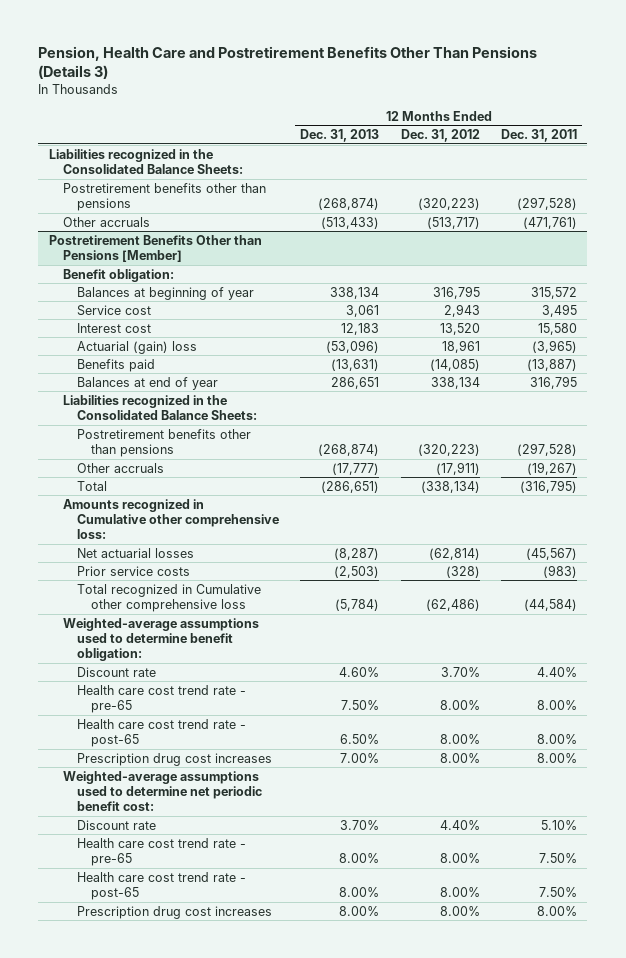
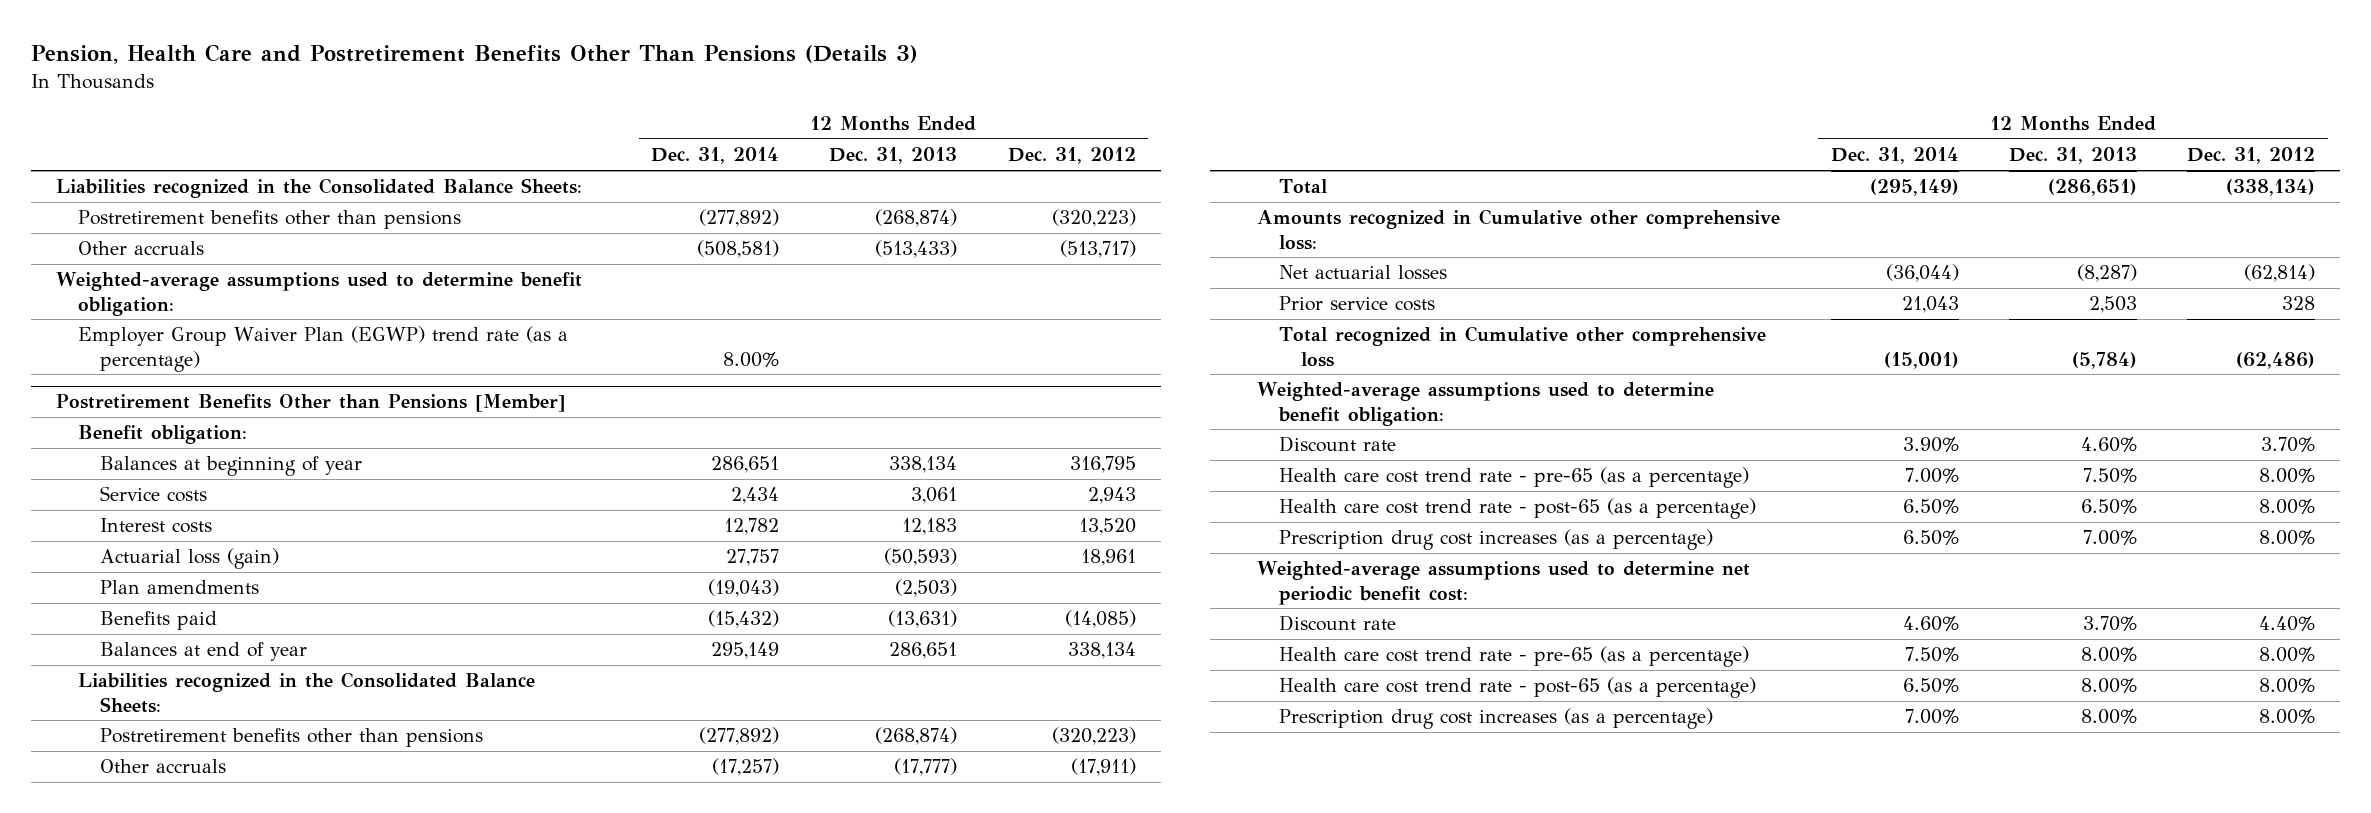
[500,128,577,142] Dec. 31, 2011 -> none
none -> [651,147,780,165] Dec. 31, 2014
none -> [55,272,582,316] Weighted-average assumptions used to determine benefit obligation:
none -> [77,326,568,372] Employer Group Waiver Plan (EGWP) trend rate (as a percentage)
[77,304,152,316] Service cost -> [99,486,207,503] Service costs
[77,322,152,333] Interest cost -> [99,518,212,534] Interest costs
[77,340,198,354] Actuarial (gain) loss -> [99,548,279,570] Actuarial loss (gain)
[326,339,380,353] (53,096) -> [884,548,958,567] (50,593)
none -> [99,580,259,595] Plan amendments
[334,565,380,578] (2,503) -> [2088,296,2137,314] 2,503
[445,565,480,578] (328) -> [2282,296,2316,311] 328
[77,684,247,713] Health care cost trend rate - pre-65 -> [1279,467,1750,489] Health care cost trend rate - pre-65 (as a percentage)
[77,718,247,747] Health care cost trend rate - post-65 -> [1279,498,1757,520] Health care cost trend rate - post-65 (as a percentage)
[77,752,273,766] Prescription drug cost increases -> [1279,529,1714,551] Prescription drug cost increases (as a percentage)
[77,837,247,866] Health care cost trend rate - pre-65 -> [1279,646,1750,668] Health care cost trend rate - pre-65 (as a percentage)
[77,871,247,900] Health care cost trend rate - post-65 -> [1279,677,1757,699] Health care cost trend rate - post-65 (as a percentage)
[77,905,273,919] Prescription drug cost increases -> [1279,708,1714,730] Prescription drug cost increases (as a percentage)

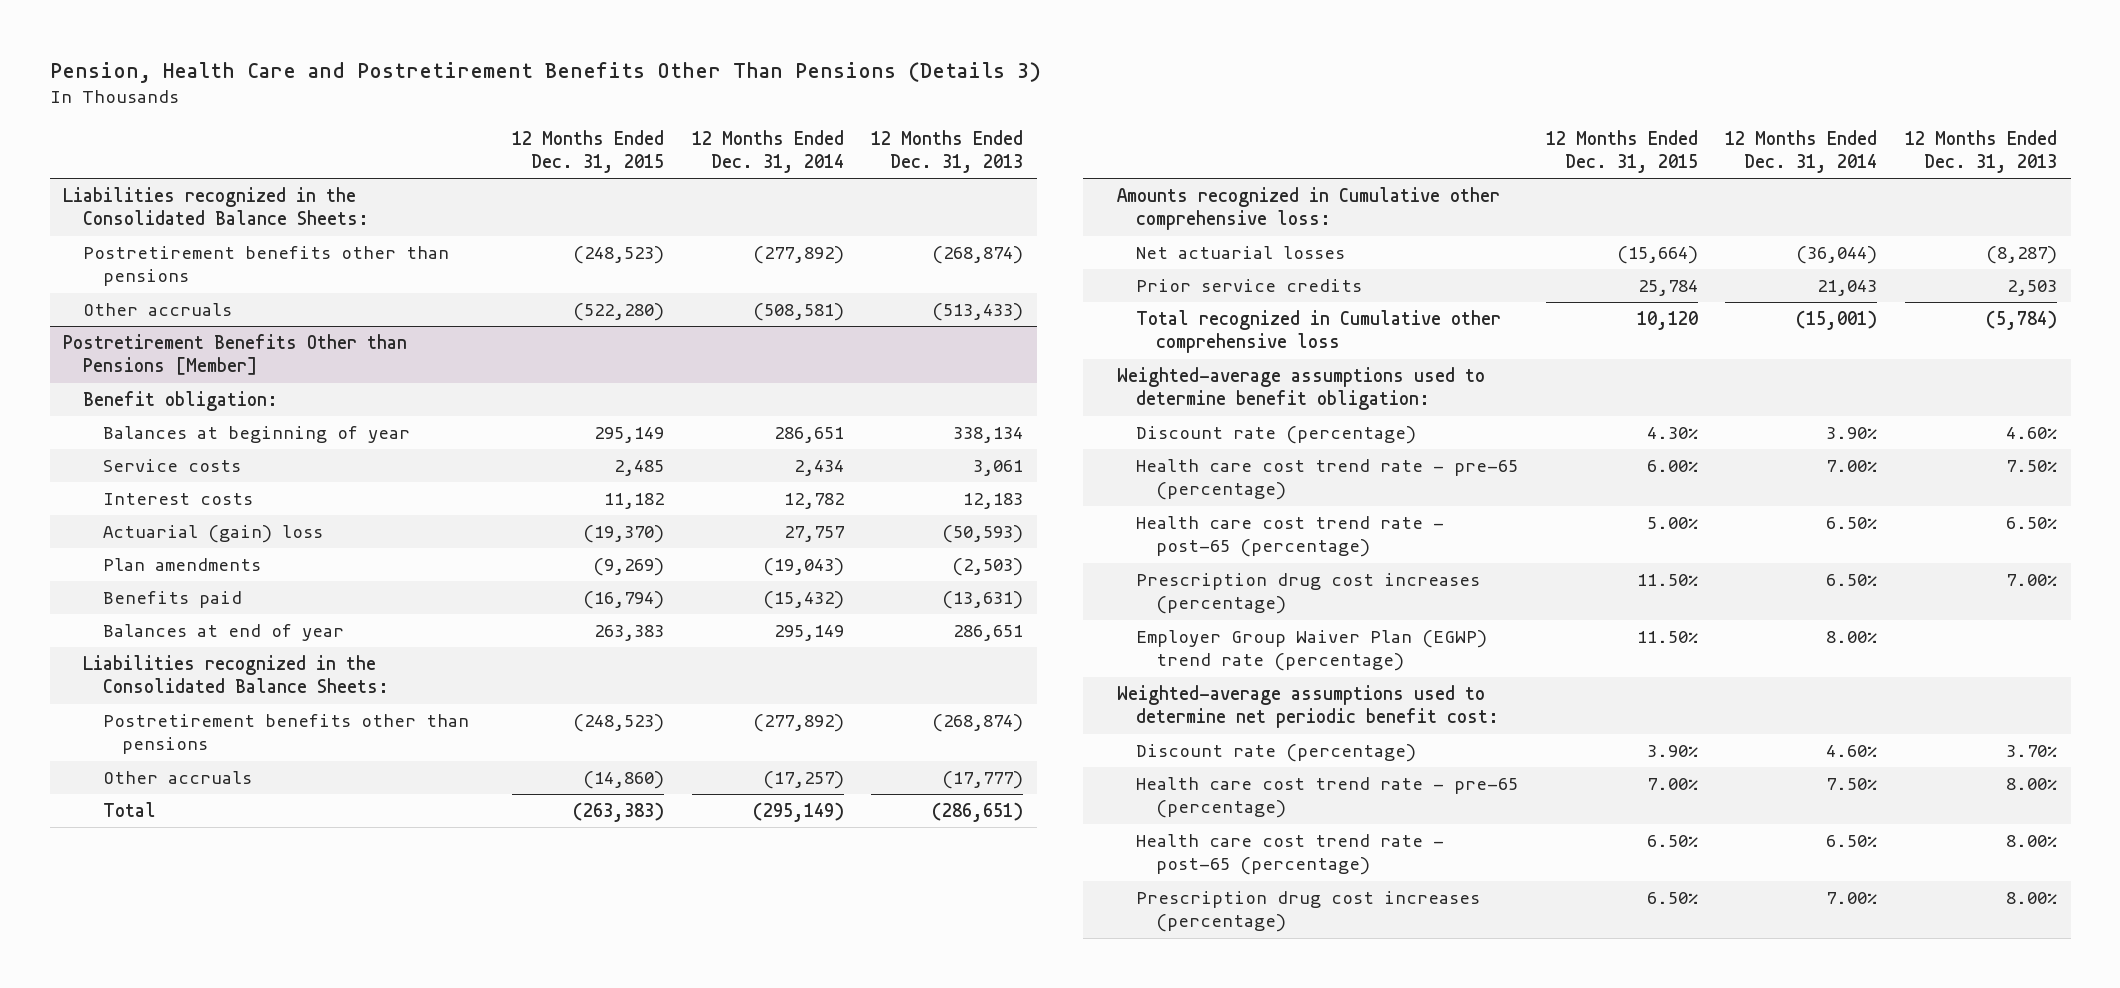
[1007,147,1136,165] Dec. 31, 2012 -> none
none -> [512,129,665,174] 12 Months Ended Dec. 31, 2015
[55,272,582,316] Weighted-average assumptions used to determine benefit obligation: -> none
[77,326,568,372] Employer Group Waiver Plan (EGWP) trend rate (as a percentage) -> none
[99,548,279,570] Actuarial loss (gain) -> [102,525,323,544] Actuarial (gain) loss
[1279,296,1436,312] Prior service costs -> [1136,279,1363,293] Prior service credits
[1279,436,1397,453] Discount rate -> [1136,426,1417,445] Discount rate (percentage)
[1279,467,1750,489] Health care cost trend rate - pre-65 (as a percentage) -> [1136,459,1519,501] Health care cost trend rate - pre-65 (percentage)
[1279,498,1757,520] Health care cost trend rate - post-65 (as a percentage) -> [1136,516,1445,558] Health care cost trend rate - post-65 (percentage)
[1279,529,1714,551] Prescription drug cost increases (as a percentage) -> [1136,573,1481,615] Prescription drug cost increases (percentage)
none -> [1136,630,1488,672] Employer Group Waiver Plan (EGWP) trend rate (percentage)
[1279,615,1397,632] Discount rate -> [1136,744,1417,763] Discount rate (percentage)
[1279,646,1750,668] Health care cost trend rate - pre-65 (as a percentage) -> [1136,777,1519,819] Health care cost trend rate - pre-65 (percentage)
[1279,677,1757,699] Health care cost trend rate - post-65 (as a percentage) -> [1136,834,1445,876] Health care cost trend rate - post-65 (percentage)
[1279,708,1714,730] Prescription drug cost increases (as a percentage) -> [1136,891,1481,933] Prescription drug cost increases (percentage)

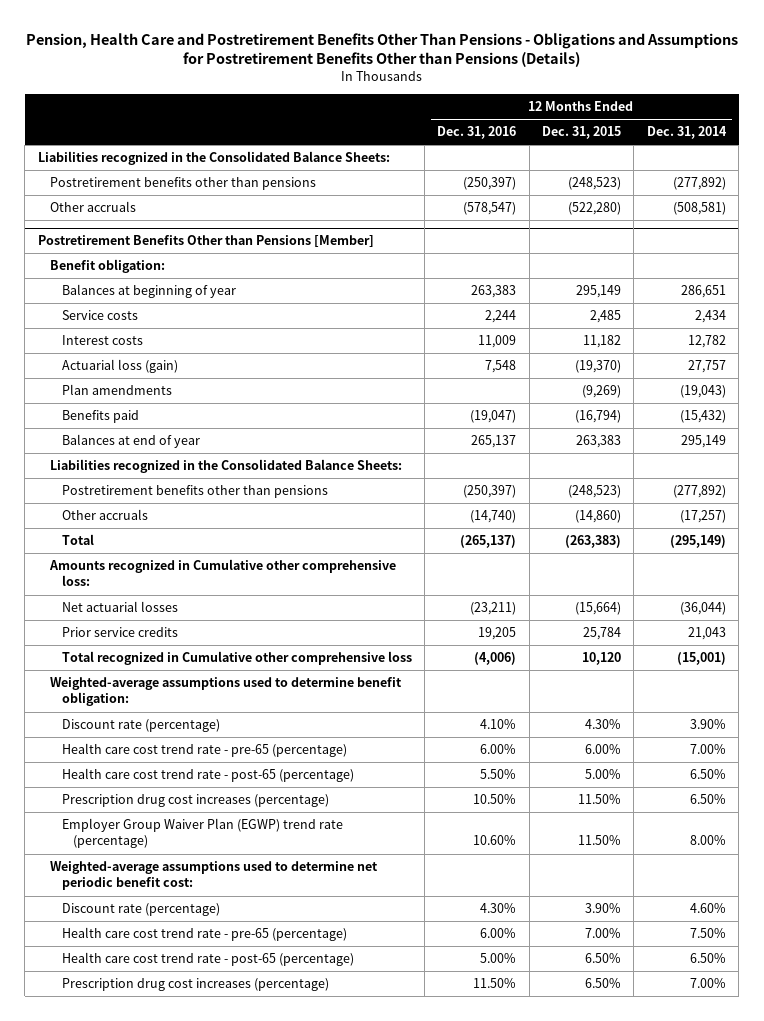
[49,62,1041,84] Pension, Health Care and Postretirement Benefits Other Than Pensions (Details 3) -> [25,32,738,68] Pension, Health Care and Postretirement Benefits Other Than Pensions - Obligations and Assumptions for Postretirement Benefits Other than Pensions (Details)
[871,129,1024,174] 12 Months Ended Dec. 31, 2013 -> none
none -> [437,126,517,140] Dec. 31, 2016
[102,525,323,544] Actuarial (gain) loss -> [61,359,178,374] Actuarial loss (gain)

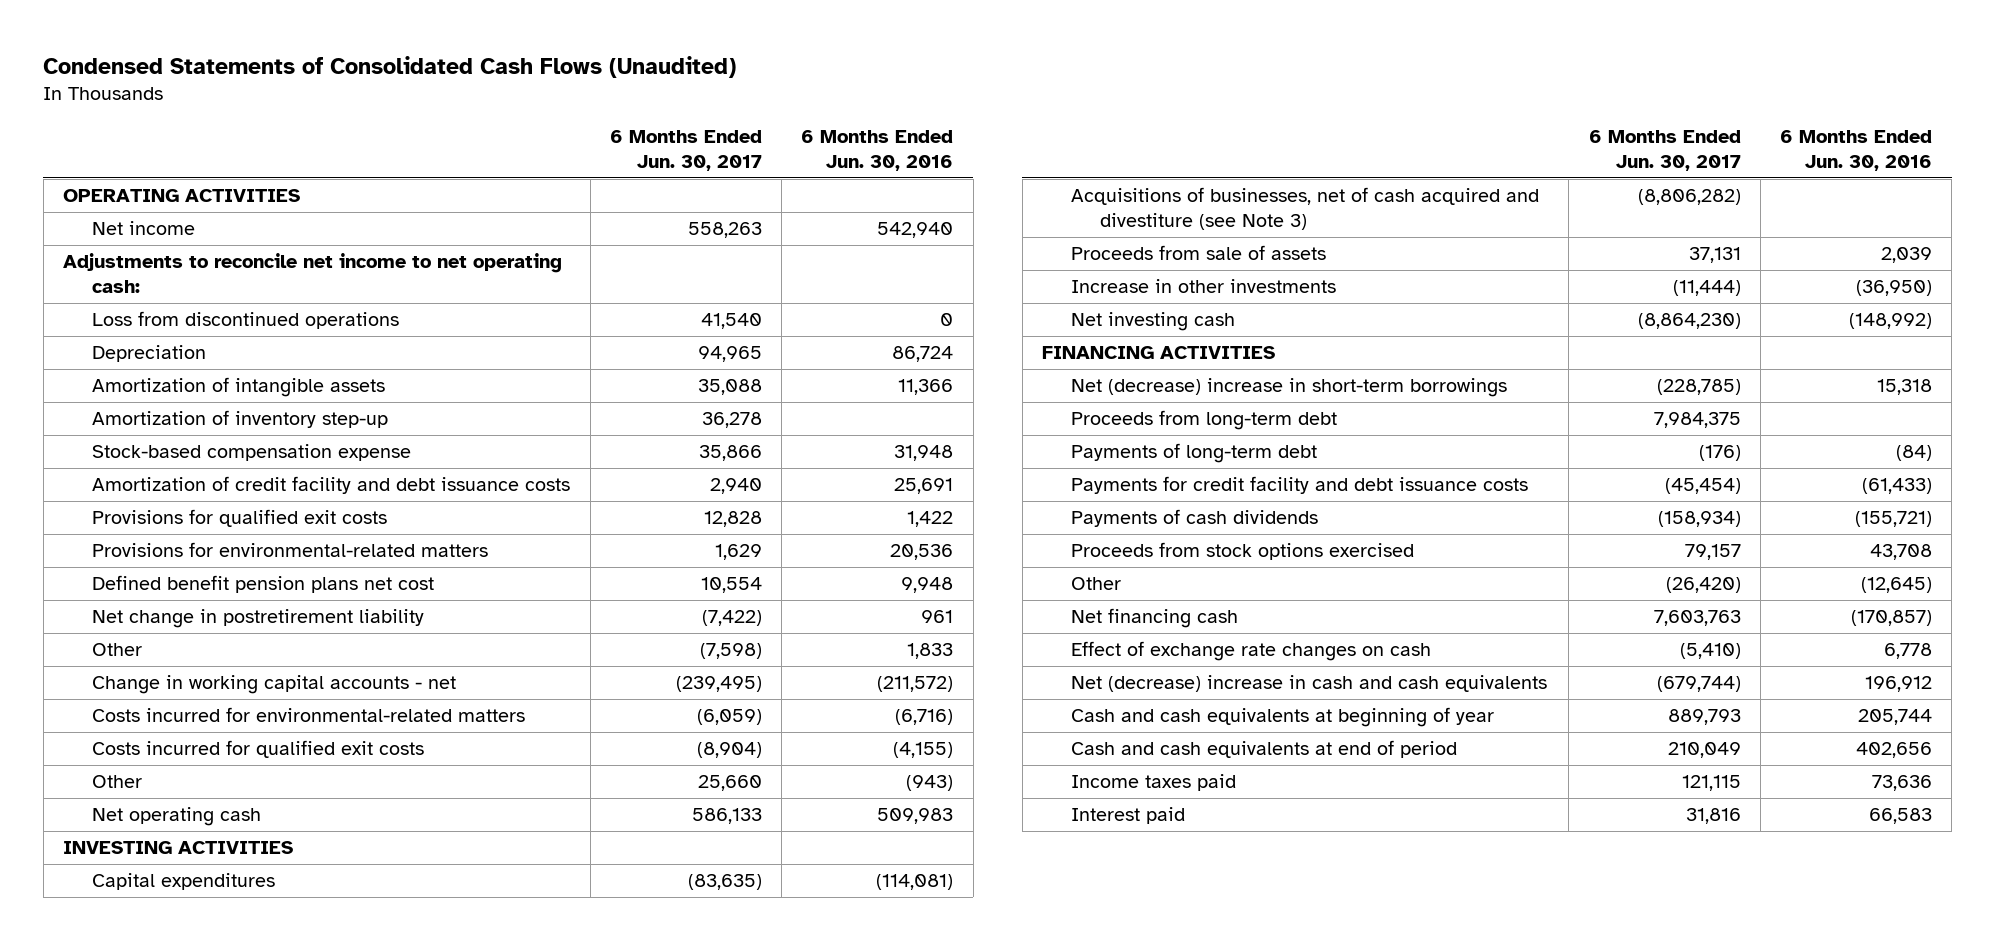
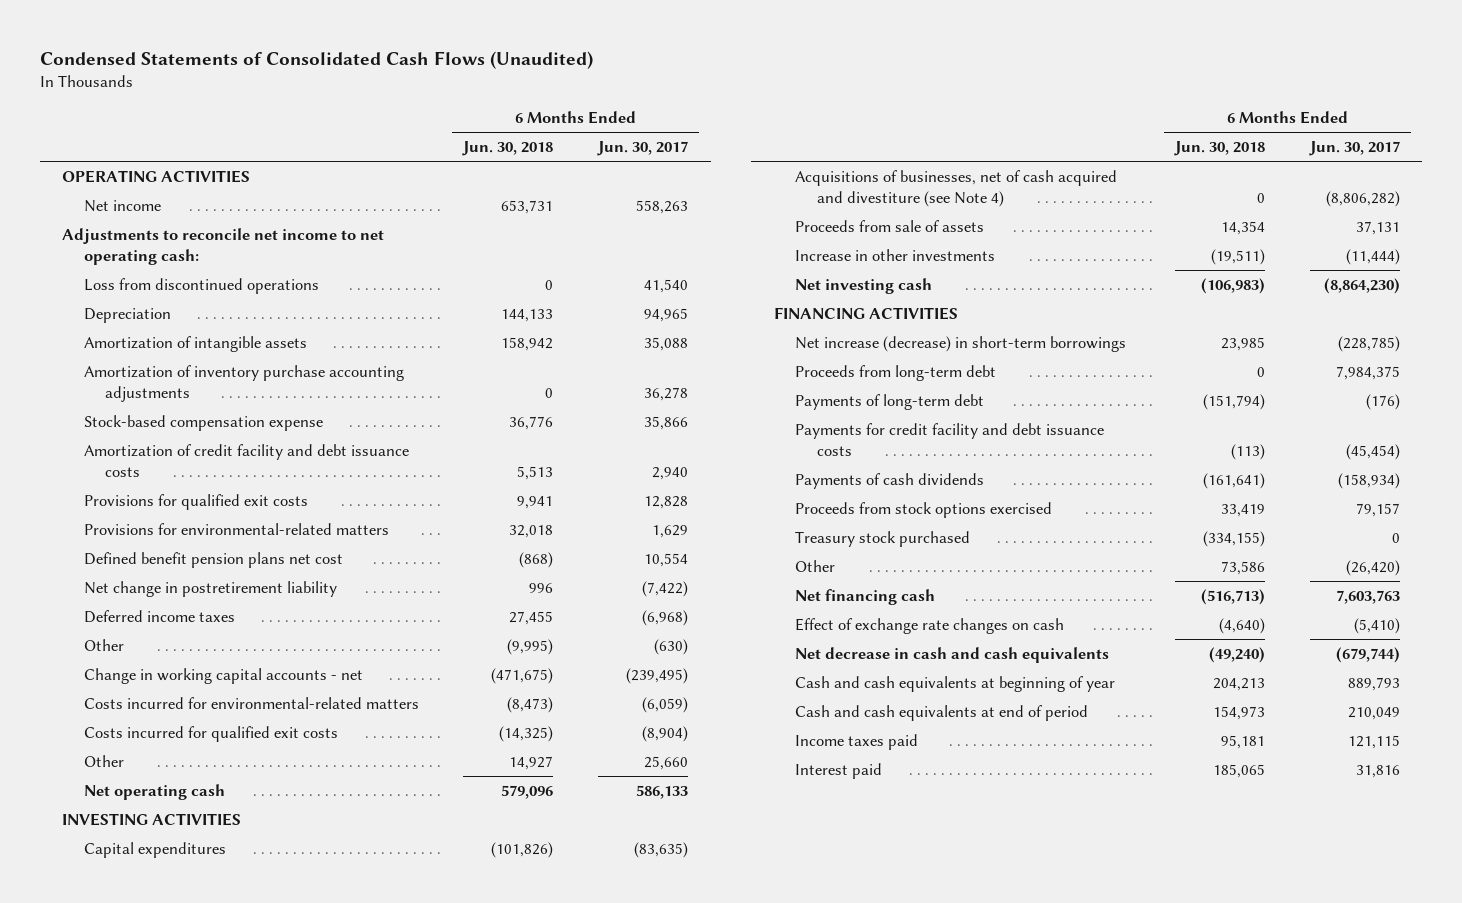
[801,129,954,171] 6 Months Ended Jun. 30, 2016 -> none
none -> [462,141,554,157] Jun. 30, 2018
[92,410,389,429] Amortization of inventory step-up -> [83,364,404,402] Amortization of inventory purchase accounting adjustments
none -> [83,609,235,623] Deferred income taxes
[699,643,762,660] (7,598) -> [654,638,689,655] (630)
[1070,187,1539,231] Acquisitions of businesses, net of cash acquired and divestiture (see Note 3) -> [795,169,1118,207] Acquisitions of businesses, net of cash acquired and divestiture (see Note 4)
[1070,378,1507,398] Net (decrease) increase in short-term borrowings -> [795,335,1127,352] Net increase (decrease) in short-term borrowings
none -> [795,530,971,547] Treasury stock purchased
[1070,675,1547,693] Net (decrease) increase in cash and cash equivalents -> [795,646,1110,663] Net decrease in cash and cash equivalents

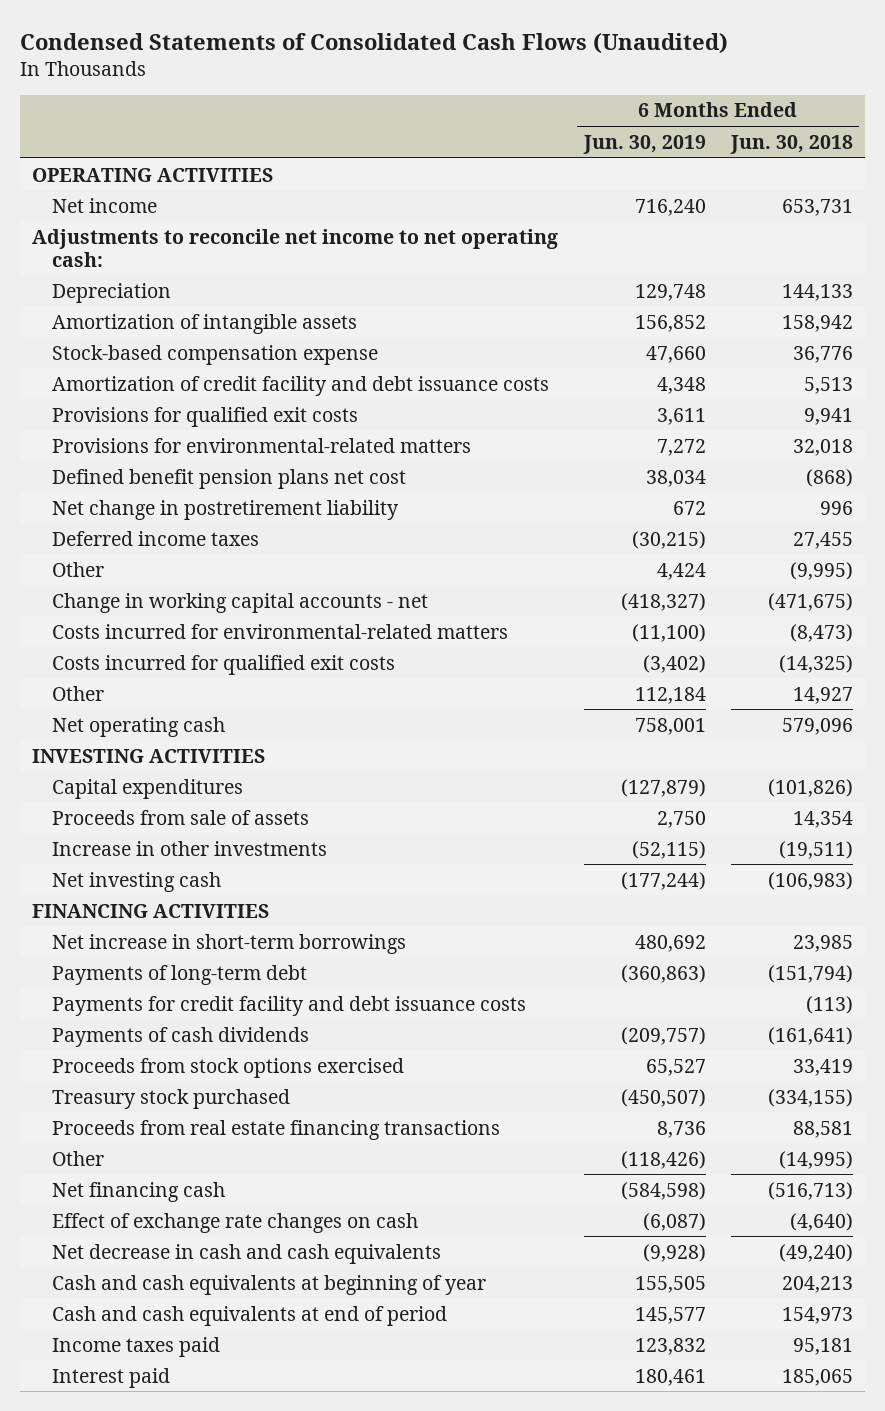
[597,141,689,157] Jun. 30, 2017 -> none
none -> [582,134,706,154] Jun. 30, 2019
[83,277,319,294] Loss from discontinued operations -> none
[83,364,404,402] Amortization of inventory purchase accounting adjustments -> none
[795,169,1118,207] Acquisitions of businesses, net of cash acquired and divestiture (see Note 4) -> none
[795,364,997,381] Proceeds from long-term debt -> none
[795,335,1127,352] Net increase (decrease) in short-term borrowings -> [52,933,407,954] Net increase in short-term borrowings
none -> [52,1119,501,1140] Proceeds from real estate financing transactions
[1221,560,1266,575] 73,586 -> [778,1150,853,1169] (14,995)

